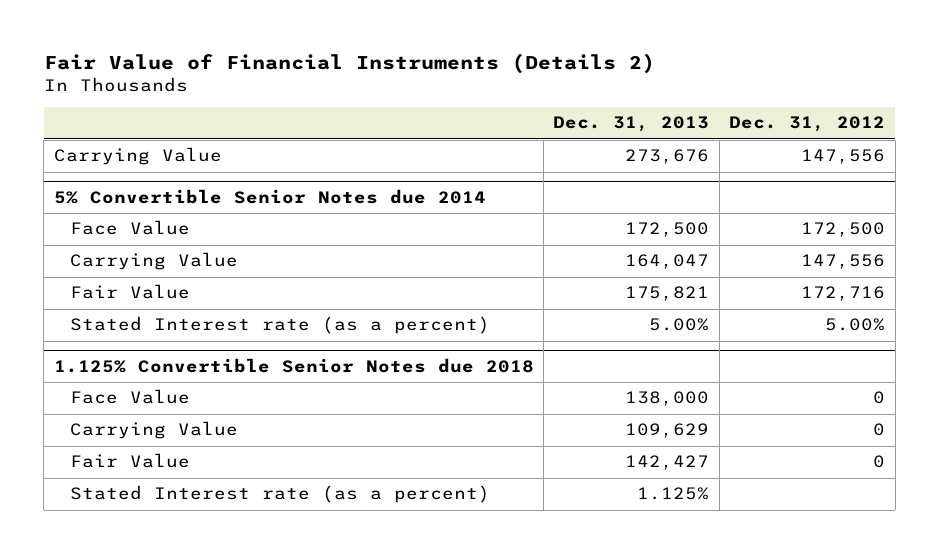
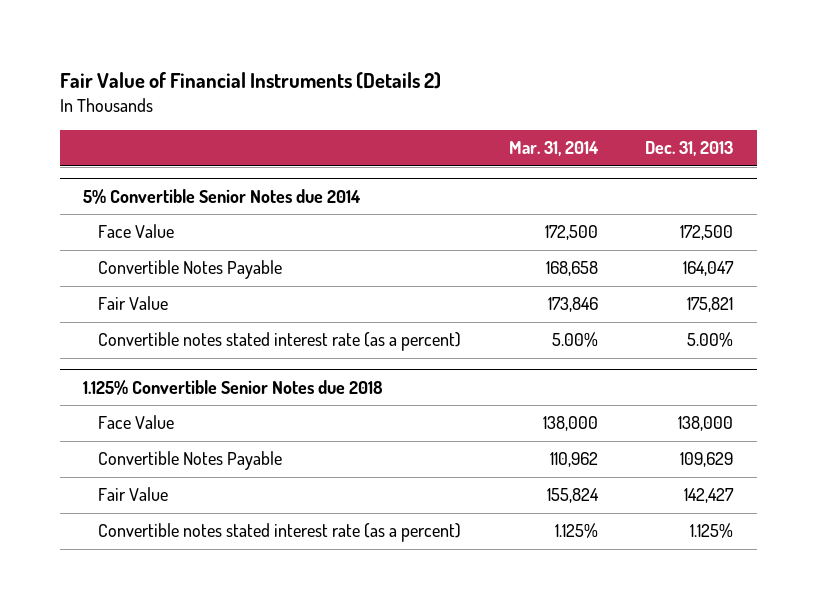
[729,116,886,133] Dec. 31, 2012 -> none
none -> [508,141,599,157] Mar. 31, 2014
[53,147,222,166] Carrying Value -> none
[70,252,239,271] Carrying Value -> [98,260,283,280] Convertible Notes Payable
[70,316,491,335] Stated Interest rate (as a percent) -> [98,332,462,352] Convertible notes stated interest rate (as a percent)
[70,421,239,440] Carrying Value -> [98,451,283,471] Convertible Notes Payable
[70,485,491,504] Stated Interest rate (as a percent) -> [98,523,462,543] Convertible notes stated interest rate (as a percent)

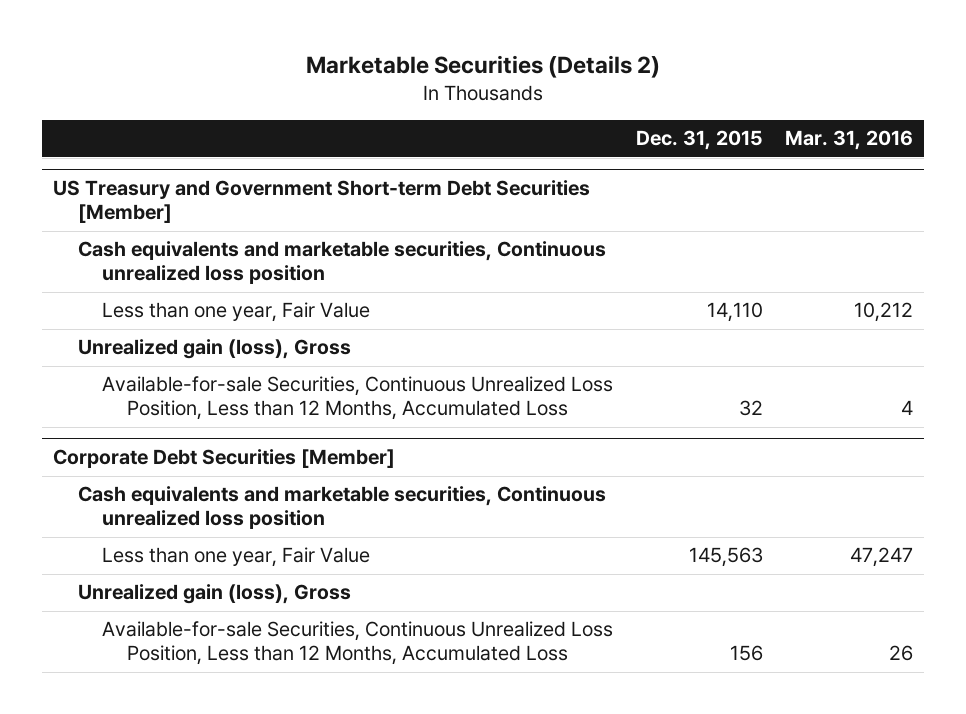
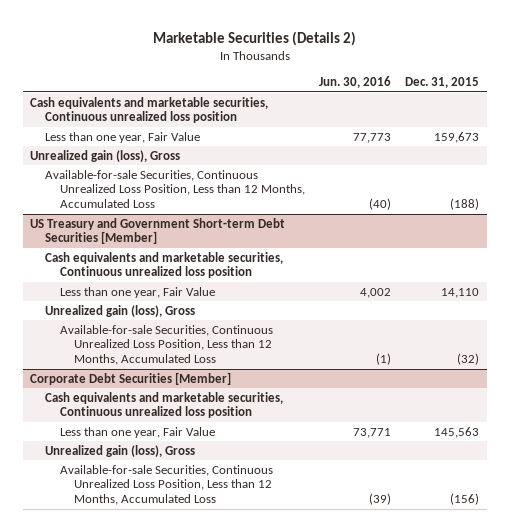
[784,130,913,151] Mar. 31, 2016 -> none
none -> [319,76,392,89] Jun. 30, 2016
none -> [30,96,269,124] Cash equivalents and marketable securities, Continuous unrealized loss position
none -> [45,131,201,143] Less than one year, Fair Value
none -> [30,149,181,162] Unrealized gain (loss), Gross
none -> [45,169,305,209] Available-for-sale Securities, Continuous Unrealized Loss Position, Less than 12 Months, Accumulated Loss
[738,400,763,417] 32 -> [457,353,480,366] (32)
[729,645,763,662] 156 -> [450,493,480,506] (156)

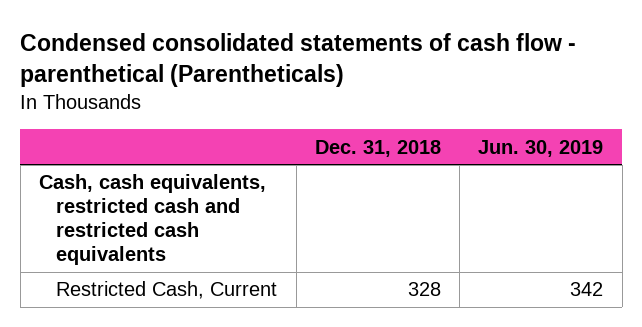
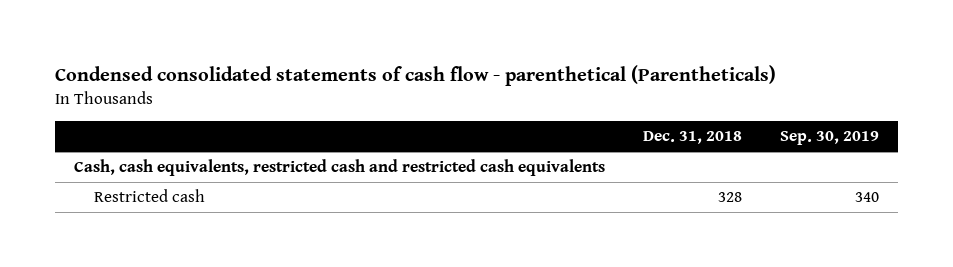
[478,139,604,157] Jun. 30, 2019 -> none
none -> [780,131,880,146] Sep. 30, 2019
[56,281,278,300] Restricted Cash, Current -> [93,189,205,203] Restricted cash

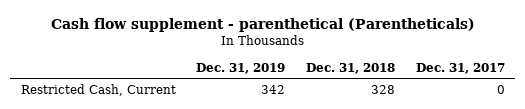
[55,65,777,87] Condensed consolidated statements of cash flow - parenthetical (Parentheticals) -> [50,18,475,33] Cash flow supplement - parenthetical (Parentheticals)
[780,131,880,146] Sep. 30, 2019 -> none
none -> [196,63,286,75] Dec. 31, 2019
none -> [415,63,505,75] Dec. 31, 2017
[74,159,606,177] Cash, cash equivalents, restricted cash and restricted cash equivalents -> none
[93,189,205,203] Restricted cash -> [20,83,176,96] Restricted Cash, Current

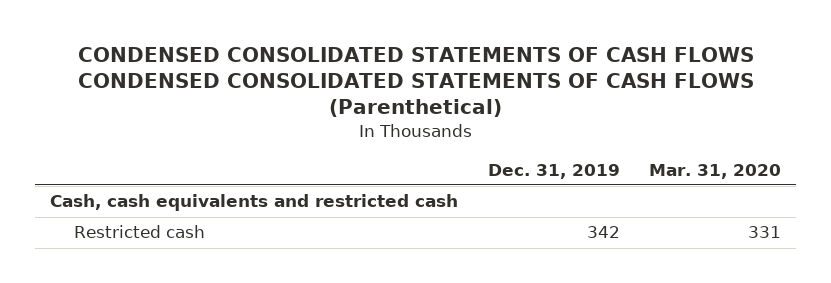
[50,18,475,33] Cash flow supplement - parenthetical (Parentheticals) -> [77,46,754,118] CONDENSED CONSOLIDATED STATEMENTS OF CASH FLOWS CONDENSED CONSOLIDATED STATEMENTS OF CASH FLOWS (Parenthetical)
[305,63,395,75] Dec. 31, 2018 -> none
[415,63,505,75] Dec. 31, 2017 -> none
none -> [649,163,782,179] Mar. 31, 2020
none -> [50,194,459,212] Cash, cash equivalents and restricted cash
[20,83,176,96] Restricted Cash, Current -> [74,225,206,239] Restricted cash

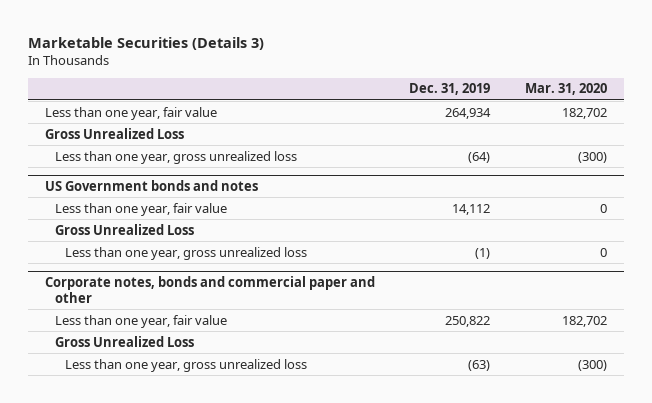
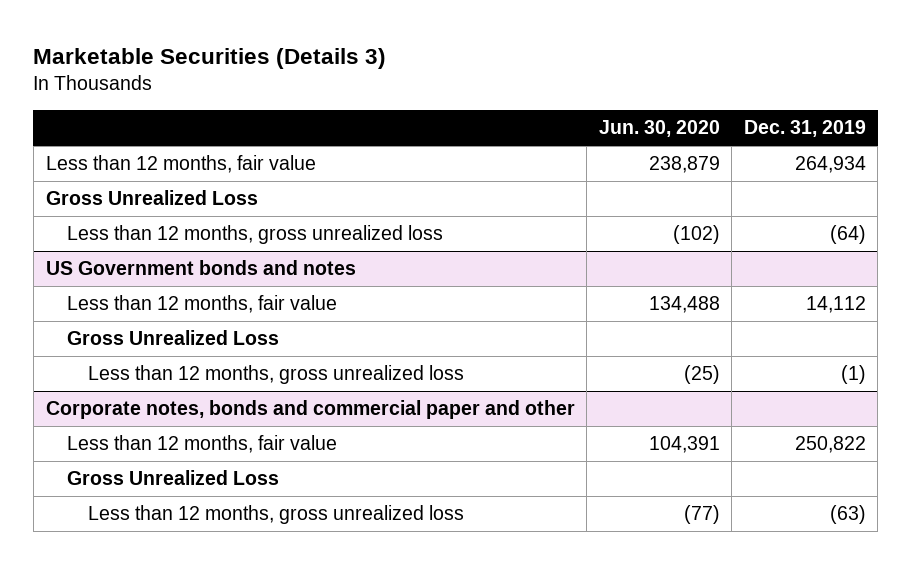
[524,83,607,96] Mar. 31, 2020 -> none
none -> [598,120,720,138] Jun. 30, 2020
[45,106,218,120] Less than one year, fair value -> [45,155,316,174] Less than 12 months, fair value
[54,150,297,164] Less than one year, gross unrealized loss -> [66,225,443,245] Less than 12 months, gross unrealized loss
[54,202,227,216] Less than one year, fair value -> [66,295,337,314] Less than 12 months, fair value
[64,246,307,260] Less than one year, gross unrealized loss -> [88,365,465,385] Less than 12 months, gross unrealized loss
[54,314,227,328] Less than one year, fair value -> [66,435,337,454] Less than 12 months, fair value
[64,358,307,372] Less than one year, gross unrealized loss -> [88,505,465,525] Less than 12 months, gross unrealized loss

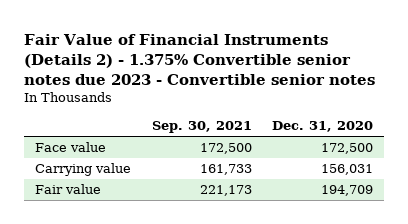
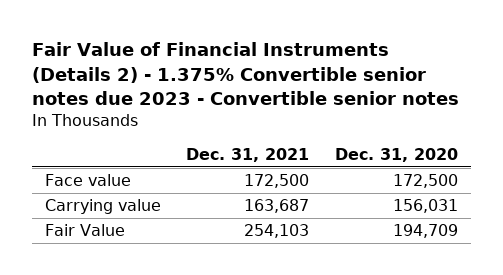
[151,121,252,134] Sep. 30, 2021 -> none
none -> [186,148,310,163] Dec. 31, 2021
[34,184,101,195] Fair value -> [44,224,125,237] Fair Value

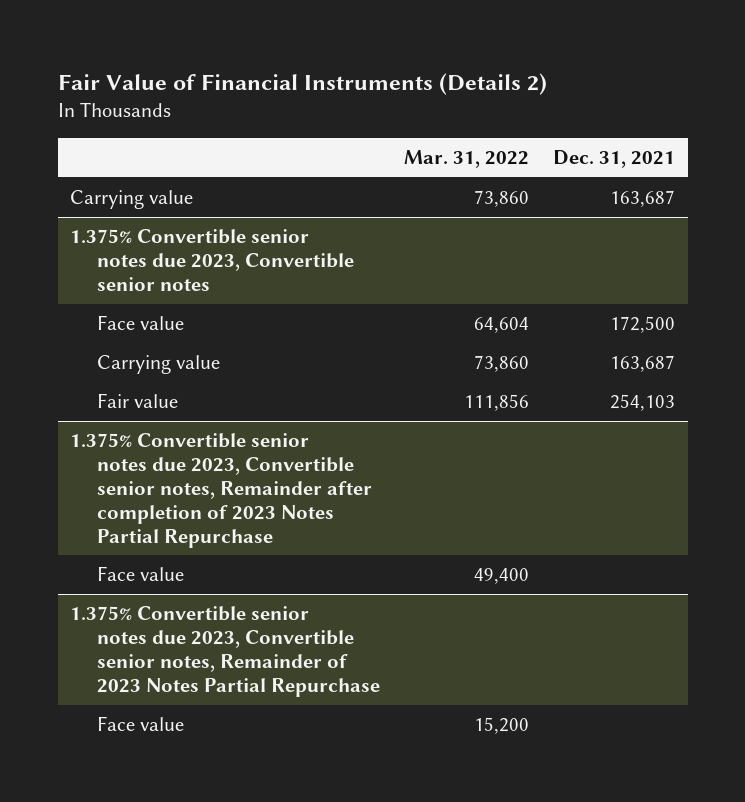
[31,42,459,105] Fair Value of Financial Instruments (Details 2) - 1.375% Convertible senior notes due 2023 - Convertible senior notes -> [57,72,547,95] Fair Value of Financial Instruments (Details 2)
[335,148,459,163] Dec. 31, 2020 -> none
none -> [404,150,530,169] Mar. 31, 2022
none -> [69,190,193,210] Carrying value
none -> [69,229,355,291] 1.375% Convertible senior notes due 2023, Convertible senior notes
[44,224,125,237] Fair Value -> [97,393,179,409] Fair value
none -> [69,433,373,548] 1.375% Convertible senior notes due 2023, Convertible senior notes, Remainder after completion of 2023 Notes Partial Repurchase
none -> [97,566,185,582] Face value
none -> [69,606,381,697] 1.375% Convertible senior notes due 2023, Convertible senior notes, Remainder of 2023 Notes Partial Repurchase
none -> [97,716,185,732] Face value

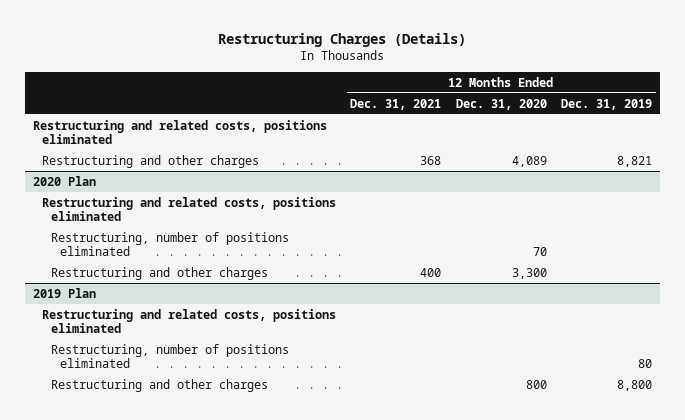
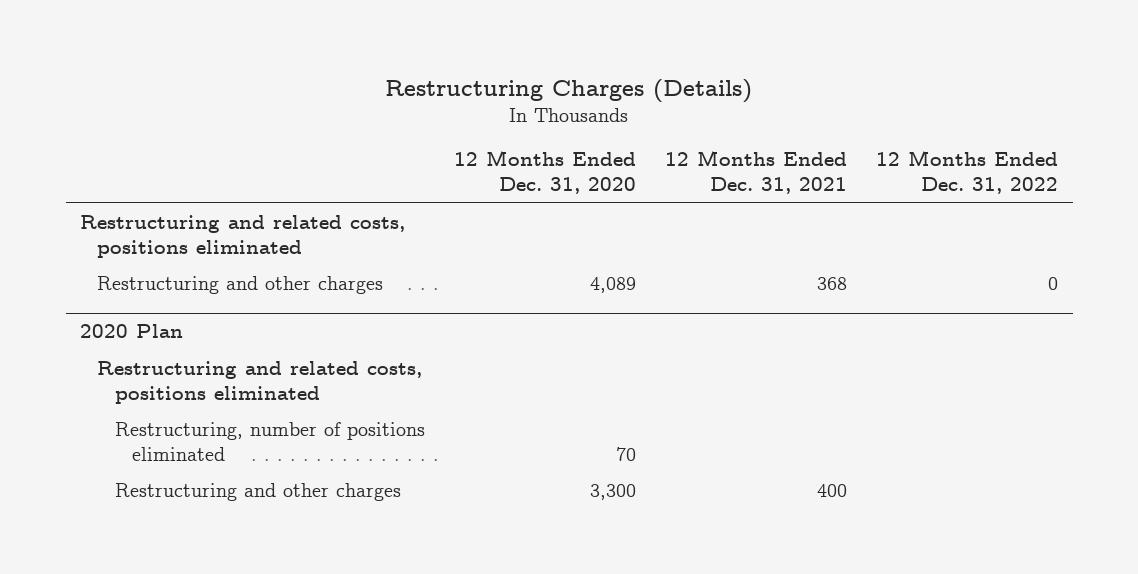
[561,98,653,110] Dec. 31, 2019 -> none
none -> [875,150,1058,195] 12 Months Ended Dec. 31, 2022
[32,287,96,298] 2019 Plan -> none
[41,308,336,333] Restructuring and related costs, positions eliminated -> none
[51,343,290,368] Restructuring, number of positions eliminated -> none
[51,378,269,392] Restructuring and other charges -> none

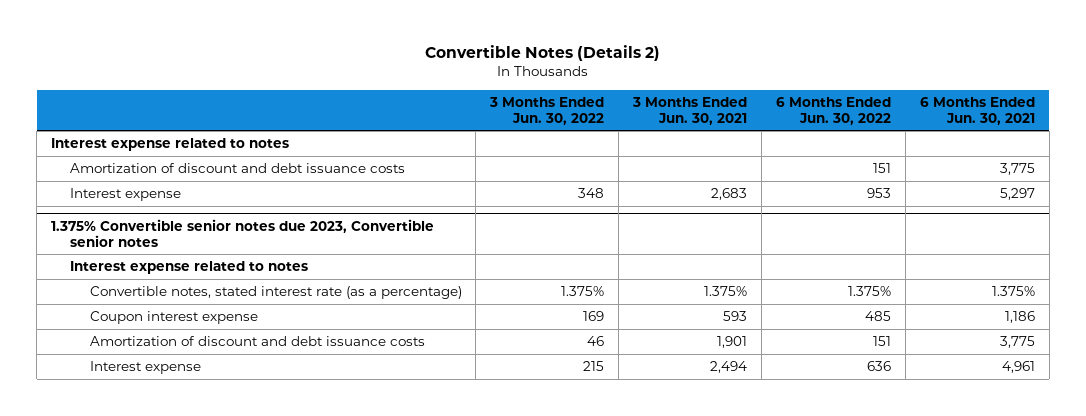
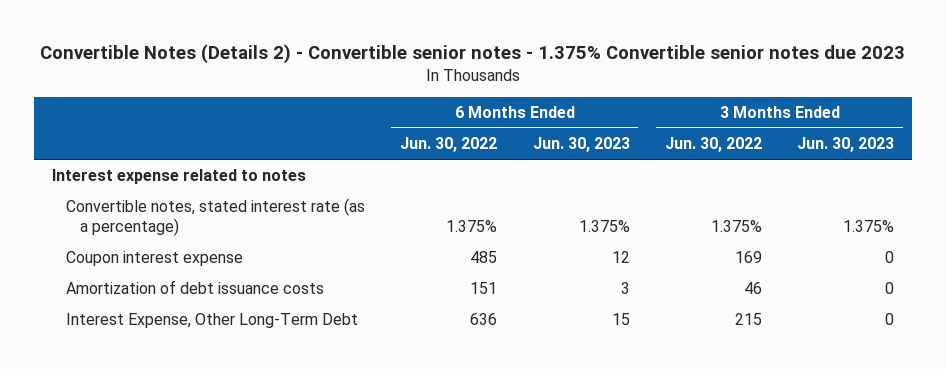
[424,44,660,61] Convertible Notes (Details 2) -> [40,43,906,64] Convertible Notes (Details 2) - Convertible senior notes - 1.375% Convertible senior notes due 2023
[632,97,748,125] 3 Months Ended Jun. 30, 2021 -> none
[919,97,1035,125] 6 Months Ended Jun. 30, 2021 -> none
none -> [532,137,630,153] Jun. 30, 2023
none -> [797,137,895,153] Jun. 30, 2023
[70,163,406,174] Amortization of discount and debt issuance costs -> none
[70,188,182,202] Interest expense -> none
[51,219,435,247] 1.375% Convertible senior notes due 2023, Convertible senior notes -> none
[70,261,309,275] Interest expense related to notes -> none
[89,336,425,347] Amortization of discount and debt issuance costs -> [65,280,324,295] Amortization of debt issuance costs
[89,361,201,375] Interest expense -> [65,313,358,329] Interest Expense, Other Long-Term Debt

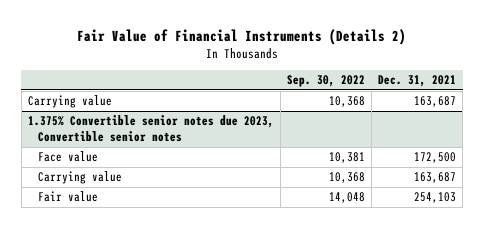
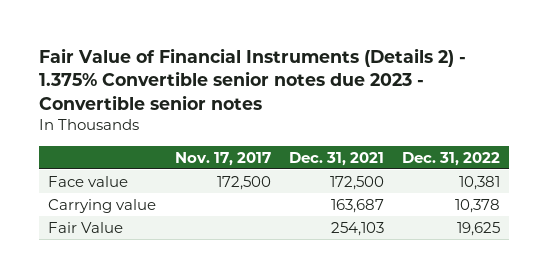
[77,28,407,45] Fair Value of Financial Instruments (Details 2) -> [39,47,467,110] Fair Value of Financial Instruments (Details 2) - 1.375% Convertible senior notes due 2023 - Convertible senior notes
[287,75,366,88] Sep. 30, 2022 -> none
none -> [174,151,271,166] Nov. 17, 2017
none -> [402,151,501,166] Dec. 31, 2022
[27,95,112,109] Carrying value -> none
[27,115,274,143] 1.375% Convertible senior notes due 2023, Convertible senior notes -> none
[37,191,98,203] Fair value -> [48,221,124,233] Fair Value

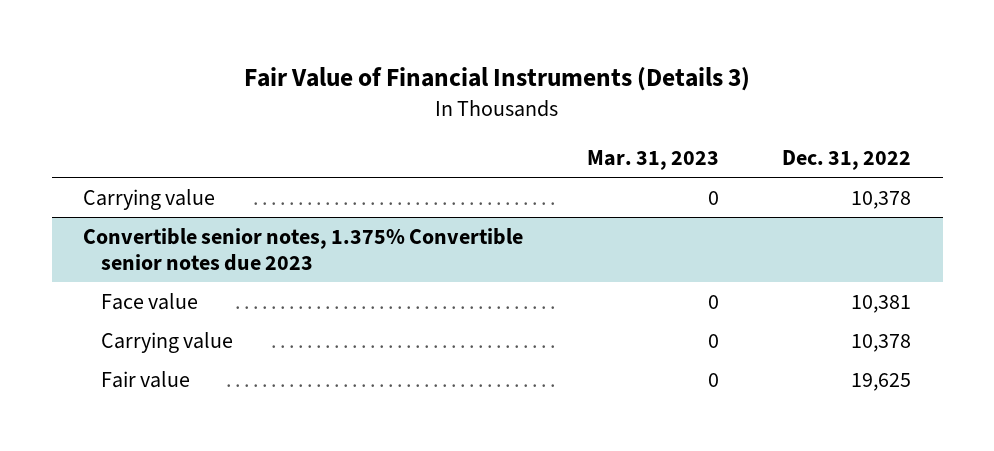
[39,47,467,110] Fair Value of Financial Instruments (Details 2) - 1.375% Convertible senior notes due 2023 - Convertible senior notes -> [244,67,751,92] Fair Value of Financial Instruments (Details 3)
[174,151,271,166] Nov. 17, 2017 -> none
[288,151,384,166] Dec. 31, 2021 -> none
none -> [586,150,719,171] Mar. 31, 2023
none -> [83,189,216,211] Carrying value
none -> [83,228,524,271] Convertible senior notes, 1.375% Convertible senior notes due 2023
[48,221,124,233] Fair Value -> [100,371,190,389] Fair value

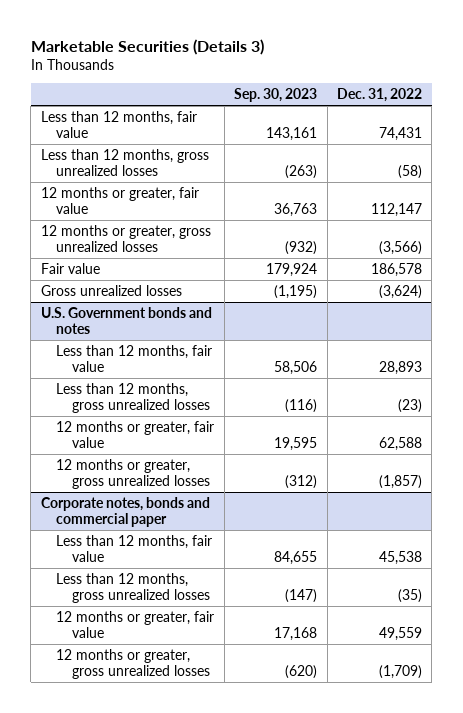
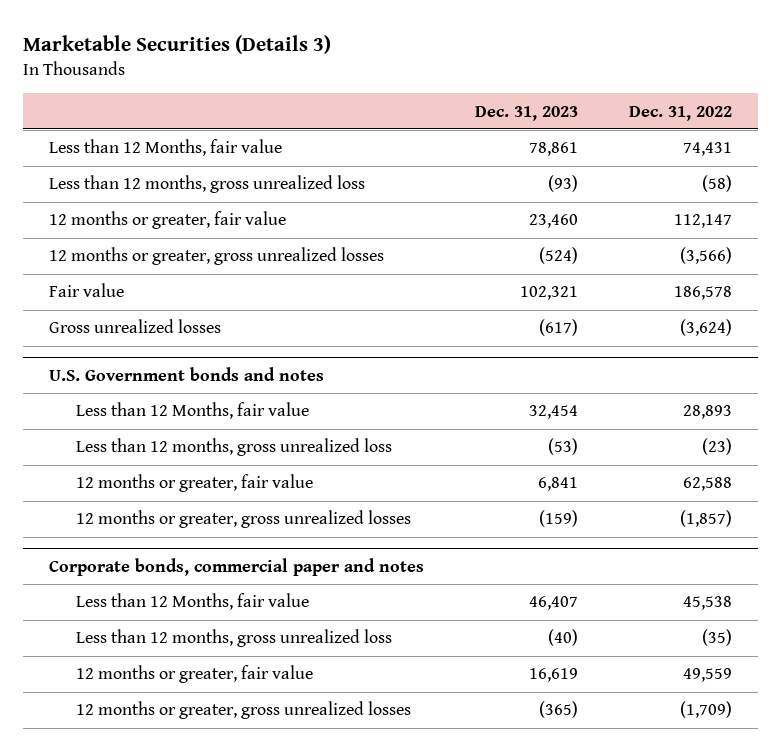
[234,88,318,103] Sep. 30, 2023 -> none
none -> [475,105,579,121] Dec. 31, 2023
[40,110,197,139] Less than 12 months, fair value -> [48,139,282,157] Less than 12 Months, fair value
[40,148,209,177] Less than 12 months, gross unrealized losses -> [48,175,365,194] Less than 12 months, gross unrealized loss
[56,344,213,373] Less than 12 months, fair value -> [75,402,309,420] Less than 12 Months, fair value
[56,382,210,414] Less than 12 months, gross unrealized losses -> [75,438,392,457] Less than 12 months, gross unrealized loss
[40,496,210,528] Corporate notes, bonds and commercial paper -> [48,557,424,576] Corporate bonds, commercial paper and notes
[56,534,213,563] Less than 12 months, fair value -> [75,593,309,611] Less than 12 Months, fair value
[56,572,210,604] Less than 12 months, gross unrealized losses -> [75,629,392,648] Less than 12 months, gross unrealized loss

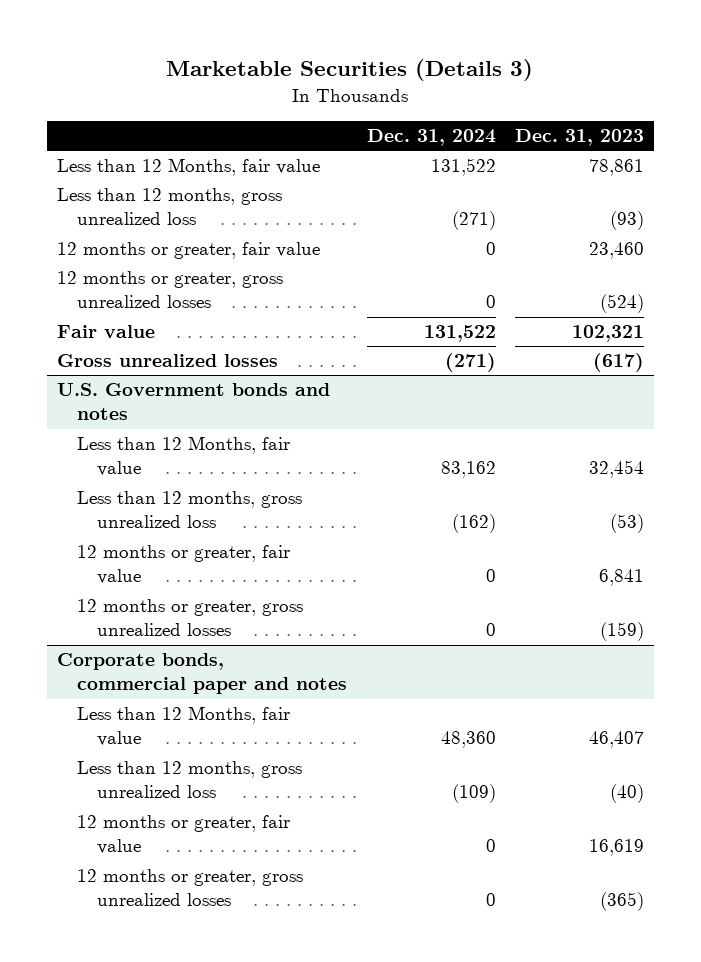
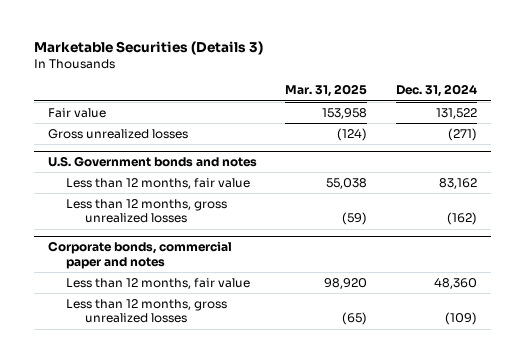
[515,128,645,146] Dec. 31, 2023 -> none
none -> [285,84,368,98] Mar. 31, 2025
[56,158,320,177] Less than 12 Months, fair value -> none
[56,188,282,226] Less than 12 months, gross unrealized loss -> none
[56,242,320,260] 12 months or greater, fair value -> none
[56,271,283,309] 12 months or greater, gross unrealized losses -> none
[77,545,291,585] 12 months or greater, fair value -> none
[77,599,304,637] 12 months or greater, gross unrealized losses -> none
[77,436,291,477] Less than 12 Months, fair value -> [66,177,251,189] Less than 12 months, fair value
[77,491,303,529] Less than 12 months, gross unrealized loss -> [66,198,228,224] Less than 12 months, gross unrealized losses
[77,815,291,855] 12 months or greater, fair value -> none
[77,869,304,907] 12 months or greater, gross unrealized losses -> none
[77,706,291,747] Less than 12 Months, fair value -> [66,277,251,289] Less than 12 months, fair value
[77,761,303,799] Less than 12 months, gross unrealized loss -> [66,298,228,324] Less than 12 months, gross unrealized losses

